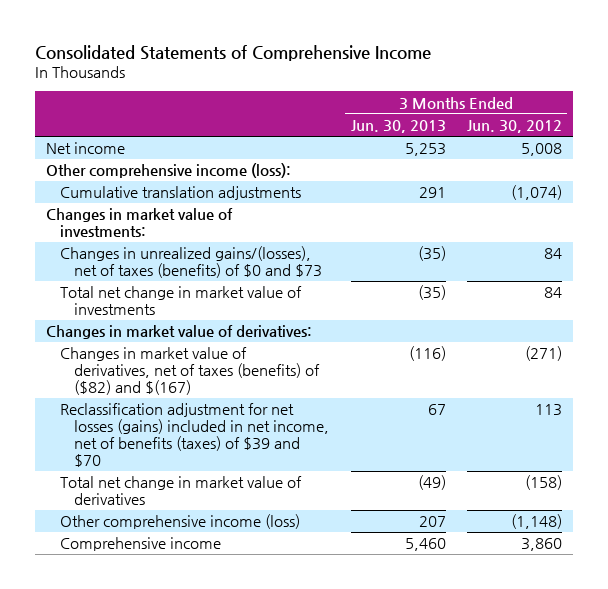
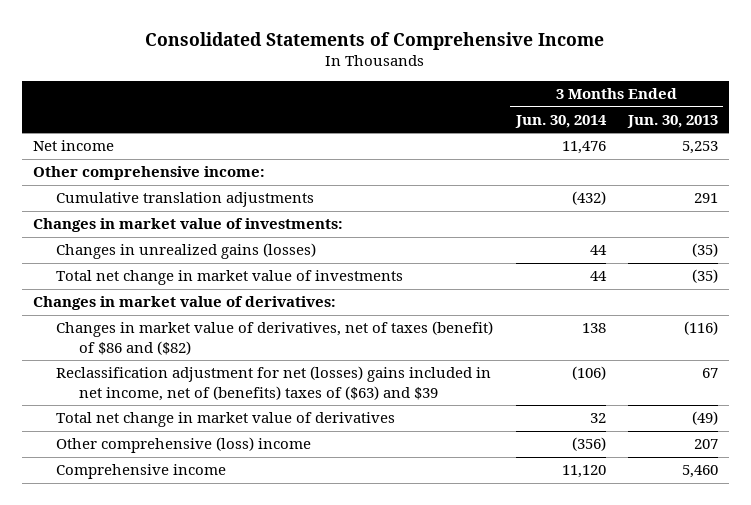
[467,119,563,133] Jun. 30, 2012 -> none
none -> [514,115,607,129] Jun. 30, 2014
[46,163,292,179] Other comprehensive income (loss): -> [33,166,266,181] Other comprehensive income:
[60,246,323,279] Changes in unrealized gains/(losses), net of taxes (benefits) of $0 and $73 -> [56,243,317,260] Changes in unrealized gains (losses)
[60,347,321,396] Changes in market value of derivatives, net of taxes (benefits) of ($82) and $(167) -> [56,321,494,355] Changes in market value of derivatives, net of taxes (benefit) of $86 and ($82)
[60,403,330,468] Reclassification adjustment for net losses (gains) included in net income, net of benefits (taxes) of $39 and $70 -> [56,366,492,401] Reclassification adjustment for net (losses) gains included in net income, net of (benefits) taxes of ($63) and $39
[60,514,301,530] Other comprehensive income (loss) -> [56,437,312,454] Other comprehensive (loss) income

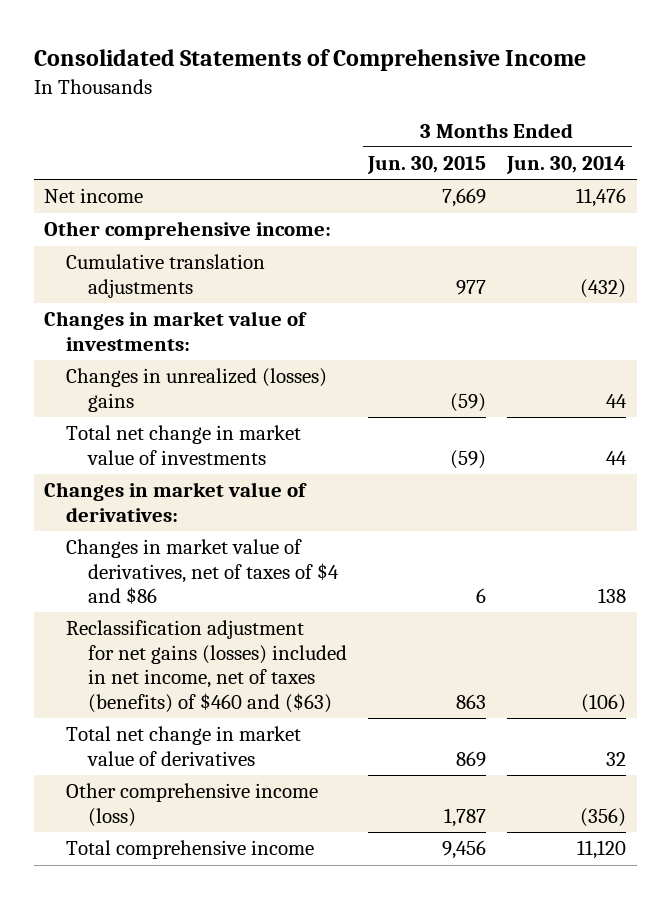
[626,115,718,129] Jun. 30, 2013 -> none
none -> [366,156,486,175] Jun. 30, 2015
[56,243,317,260] Changes in unrealized gains (losses) -> [65,368,327,412] Changes in unrealized (losses) gains
[56,321,494,355] Changes in market value of derivatives, net of taxes (benefit) of $86 and ($82) -> [65,539,339,605] Changes in market value of derivatives, net of taxes of $4 and $86
[56,366,492,401] Reclassification adjustment for net (losses) gains included in net income, net of (benefits) taxes of ($63) and $39 -> [65,620,347,713] Reclassification adjustment for net gains (losses) included in net income, net of taxes (benefits) of $460 and ($63)
[56,437,312,454] Other comprehensive (loss) income -> [65,783,318,827] Other comprehensive income (loss)
[56,464,227,480] Comprehensive income -> [65,840,314,860] Total comprehensive income

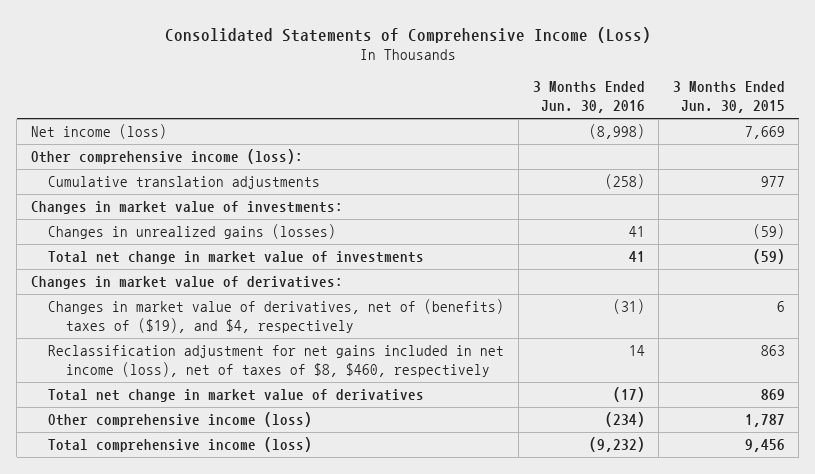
[33,48,586,71] Consolidated Statements of Comprehensive Income -> [164,26,651,43] Consolidated Statements of Comprehensive Income (Loss)
[506,156,627,175] Jun. 30, 2014 -> none
none -> [532,81,645,114] 3 Months Ended Jun. 30, 2016
[44,188,144,204] Net income -> [30,124,167,140] Net income (loss)
[44,221,332,241] Other comprehensive income: -> [30,149,303,165] Other comprehensive income (loss):
[65,368,327,412] Changes in unrealized (losses) gains -> [48,224,337,240] Changes in unrealized gains (losses)
[65,539,339,605] Changes in market value of derivatives, net of taxes of $4 and $86 -> [48,299,505,334] Changes in market value of derivatives, net of (benefits) taxes of ($19), and $4, respectively
[65,620,347,713] Reclassification adjustment for net gains (losses) included in net income, net of taxes (benefits) of $460 and ($63) -> [48,345,505,378] Reclassification adjustment for net gains included in net income (loss), net of taxes of $8, $460, respectively
[65,840,314,860] Total comprehensive income -> [48,437,313,453] Total comprehensive income (loss)

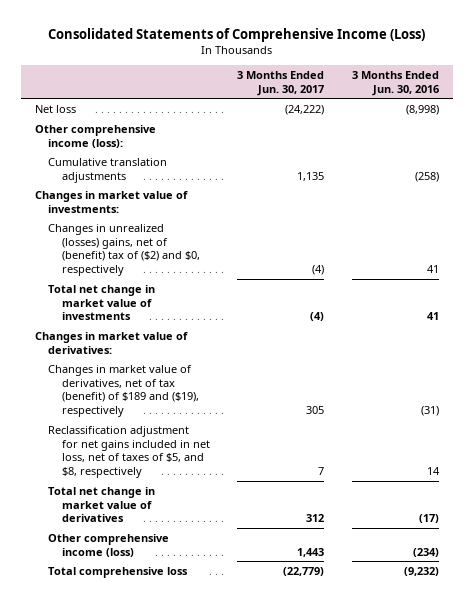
[672,81,785,114] 3 Months Ended Jun. 30, 2015 -> none
none -> [237,70,325,96] 3 Months Ended Jun. 30, 2017
[30,124,167,140] Net income (loss) -> [34,104,76,113] Net loss
[48,224,337,240] Changes in unrealized gains (losses) -> [48,223,200,277] Changes in unrealized (losses) gains, net of (benefit) tax of ($2) and $0, respectively
[48,299,505,334] Changes in market value of derivatives, net of (benefits) taxes of ($19), and $4, respectively -> [48,364,199,418] Changes in market value of derivatives, net of tax (benefit) of $189 and ($19), respectively
[48,345,505,378] Reclassification adjustment for net gains included in net income (loss), net of taxes of $8, $460, respectively -> [48,425,210,479] Reclassification adjustment for net gains included in net loss, net of taxes of $5, and $8, respectively
[48,437,313,453] Total comprehensive income (loss) -> [48,566,189,578] Total comprehensive loss

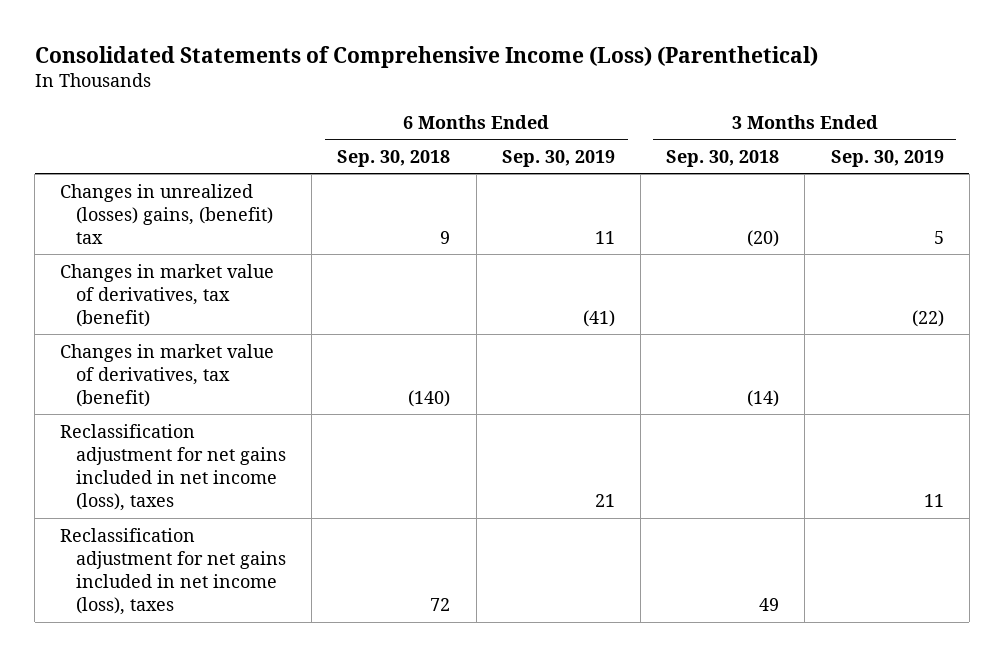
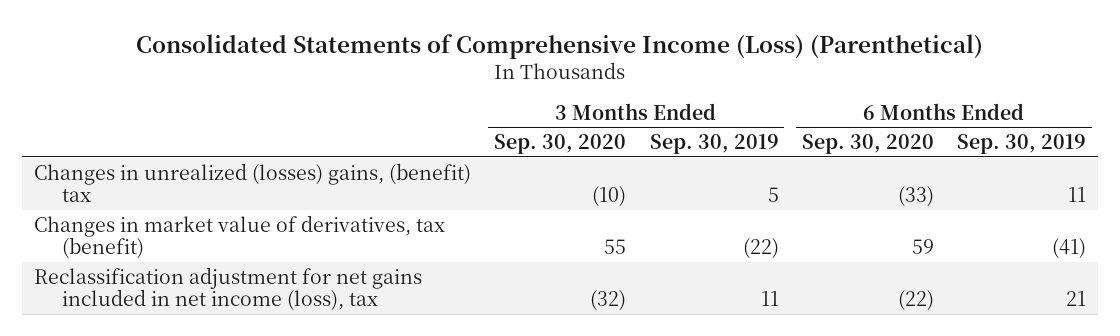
[337,149,451,167] Sep. 30, 2018 -> none
[666,149,780,167] Sep. 30, 2018 -> none
none -> [494,134,627,155] Sep. 30, 2020
none -> [801,134,934,155] Sep. 30, 2020
[60,343,275,407] Changes in market value of derivatives, tax (benefit) -> none
[60,527,287,616] Reclassification adjustment for net gains included in net income (loss), taxes -> none
[60,423,287,512] Reclassification adjustment for net gains included in net income (loss), taxes -> [33,266,422,312] Reclassification adjustment for net gains included in net income (loss), tax

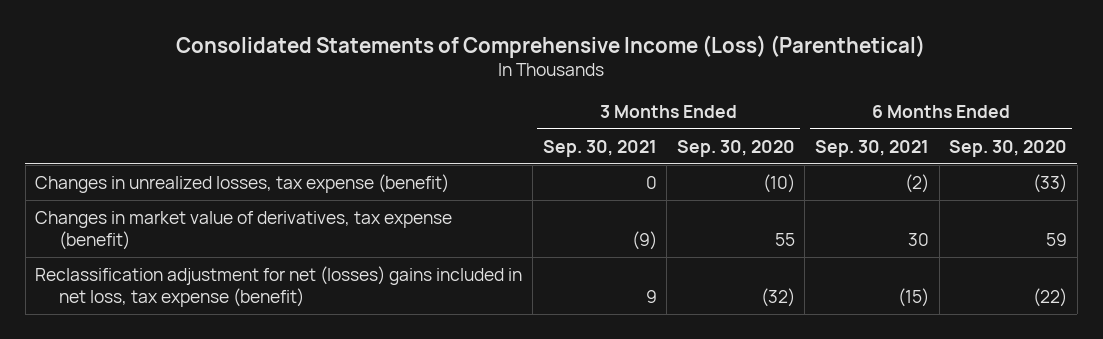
[649,134,779,155] Sep. 30, 2019 -> none
[957,134,1087,155] Sep. 30, 2019 -> none
none -> [542,139,657,157] Sep. 30, 2021
none -> [815,139,930,157] Sep. 30, 2021
[33,162,471,203] Changes in unrealized (losses) gains, (benefit) tax -> [35,173,450,193] Changes in unrealized losses, tax expense (benefit)
[33,214,445,260] Changes in market value of derivatives, tax (benefit) -> [35,210,453,250] Changes in market value of derivatives, tax expense (benefit)
[33,266,422,312] Reclassification adjustment for net gains included in net income (loss), tax -> [35,265,523,307] Reclassification adjustment for net (losses) gains included in net loss, tax expense (benefit)

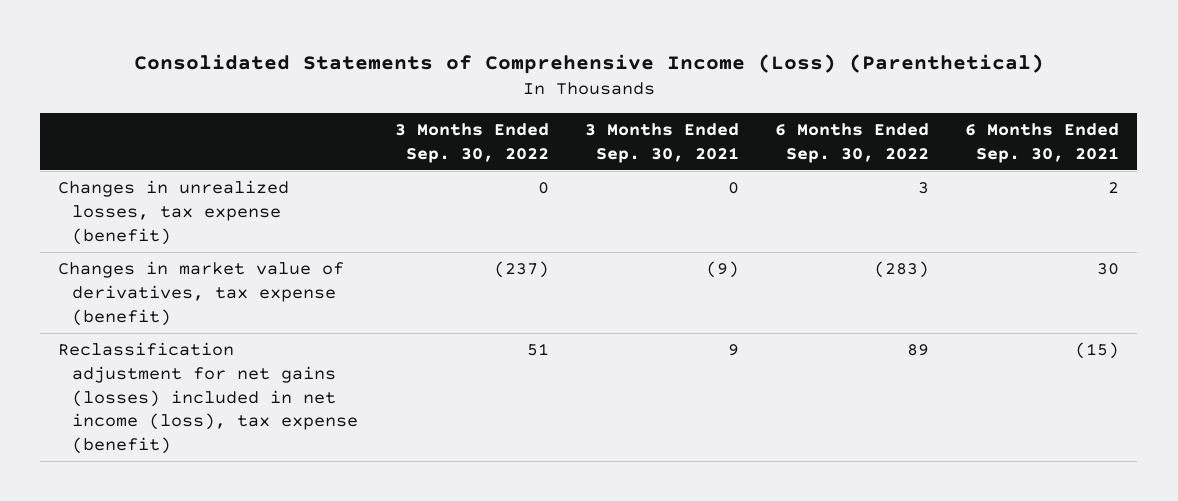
[676,139,795,157] Sep. 30, 2020 -> none
[949,139,1068,157] Sep. 30, 2020 -> none
none -> [394,122,549,163] 3 Months Ended Sep. 30, 2022
none -> [775,122,930,163] 6 Months Ended Sep. 30, 2022
[905,173,930,193] (2) -> [1108,182,1120,194] 2
[35,265,523,307] Reclassification adjustment for net (losses) gains included in net loss, tax expense (benefit) -> [58,342,359,455] Reclassification adjustment for net gains (losses) included in net income (loss), tax expense (benefit)

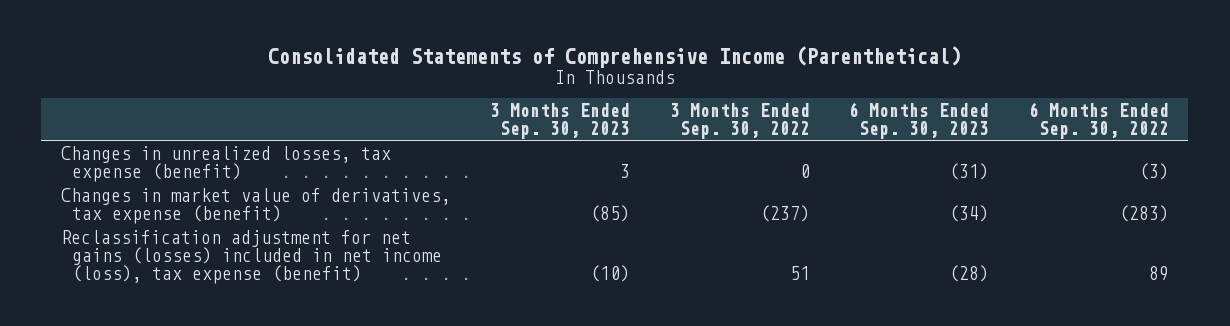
[133,54,1044,75] Consolidated Statements of Comprehensive Income (Loss) (Parenthetical) -> [267,45,961,68] Consolidated Statements of Comprehensive Income (Parenthetical)
[584,122,739,163] 3 Months Ended Sep. 30, 2021 -> none
[965,122,1120,163] 6 Months Ended Sep. 30, 2021 -> none
none -> [490,102,631,140] 3 Months Ended Sep. 30, 2023
none -> [849,101,990,140] 6 Months Ended Sep. 30, 2023
[918,182,930,195] 3 -> [1138,162,1169,180] (3)

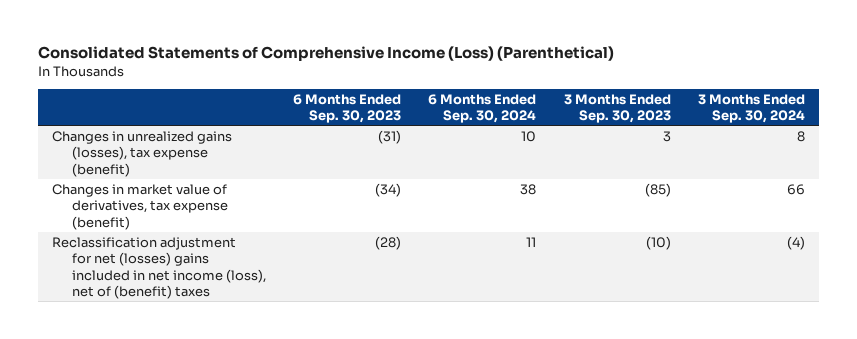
[267,45,961,68] Consolidated Statements of Comprehensive Income (Parenthetical) -> [38,46,615,62] Consolidated Statements of Comprehensive Income (Loss) (Parenthetical)
[669,102,810,140] 3 Months Ended Sep. 30, 2022 -> none
[1028,101,1169,140] 6 Months Ended Sep. 30, 2022 -> none
none -> [428,93,537,124] 6 Months Ended Sep. 30, 2024
none -> [697,93,805,124] 3 Months Ended Sep. 30, 2024
[61,145,392,182] Changes in unrealized losses, tax expense (benefit) -> [51,130,232,177] Changes in unrealized gains (losses), tax expense (benefit)
[61,229,442,284] Reclassification adjustment for net gains (losses) included in net income (loss), tax expense (benefit) -> [51,236,266,300] Reclassification adjustment for net (losses) gains included in net income (loss), net of (benefit) taxes

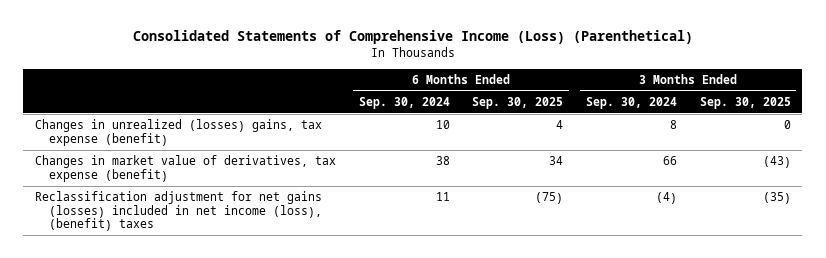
[293,93,402,124] 6 Months Ended Sep. 30, 2023 -> none
[563,93,671,124] 3 Months Ended Sep. 30, 2023 -> none
none -> [472,96,564,109] Sep. 30, 2025
none -> [699,96,791,109] Sep. 30, 2025
[51,130,232,177] Changes in unrealized gains (losses), tax expense (benefit) -> [34,119,322,146] Changes in unrealized (losses) gains, tax expense (benefit)
[51,236,266,300] Reclassification adjustment for net (losses) gains included in net income (loss), net of (benefit) taxes -> [34,191,322,232] Reclassification adjustment for net gains (losses) included in net income (loss), (benefit) taxes

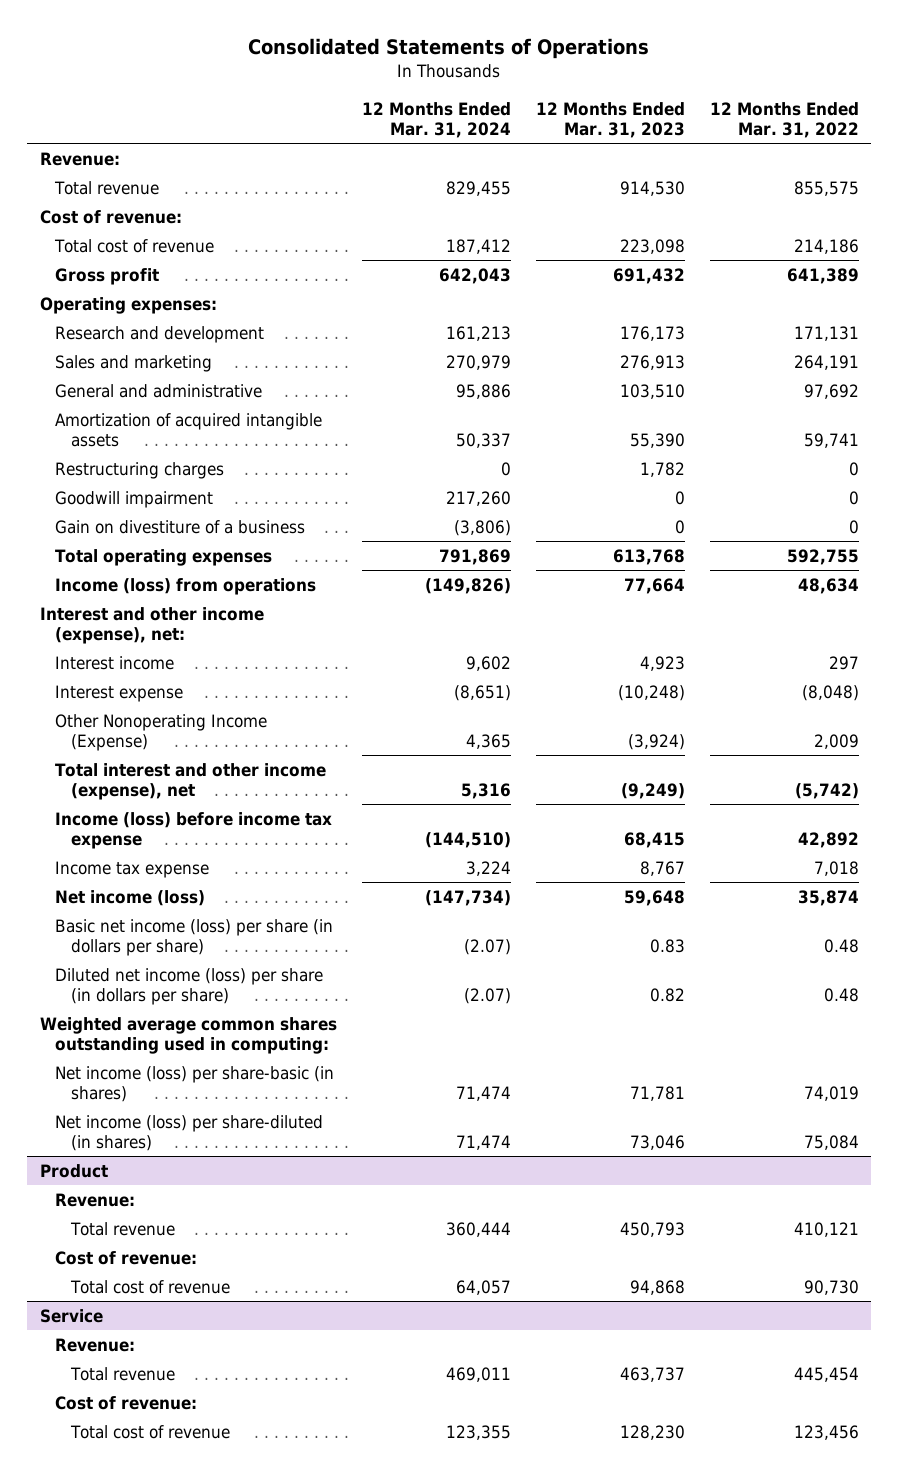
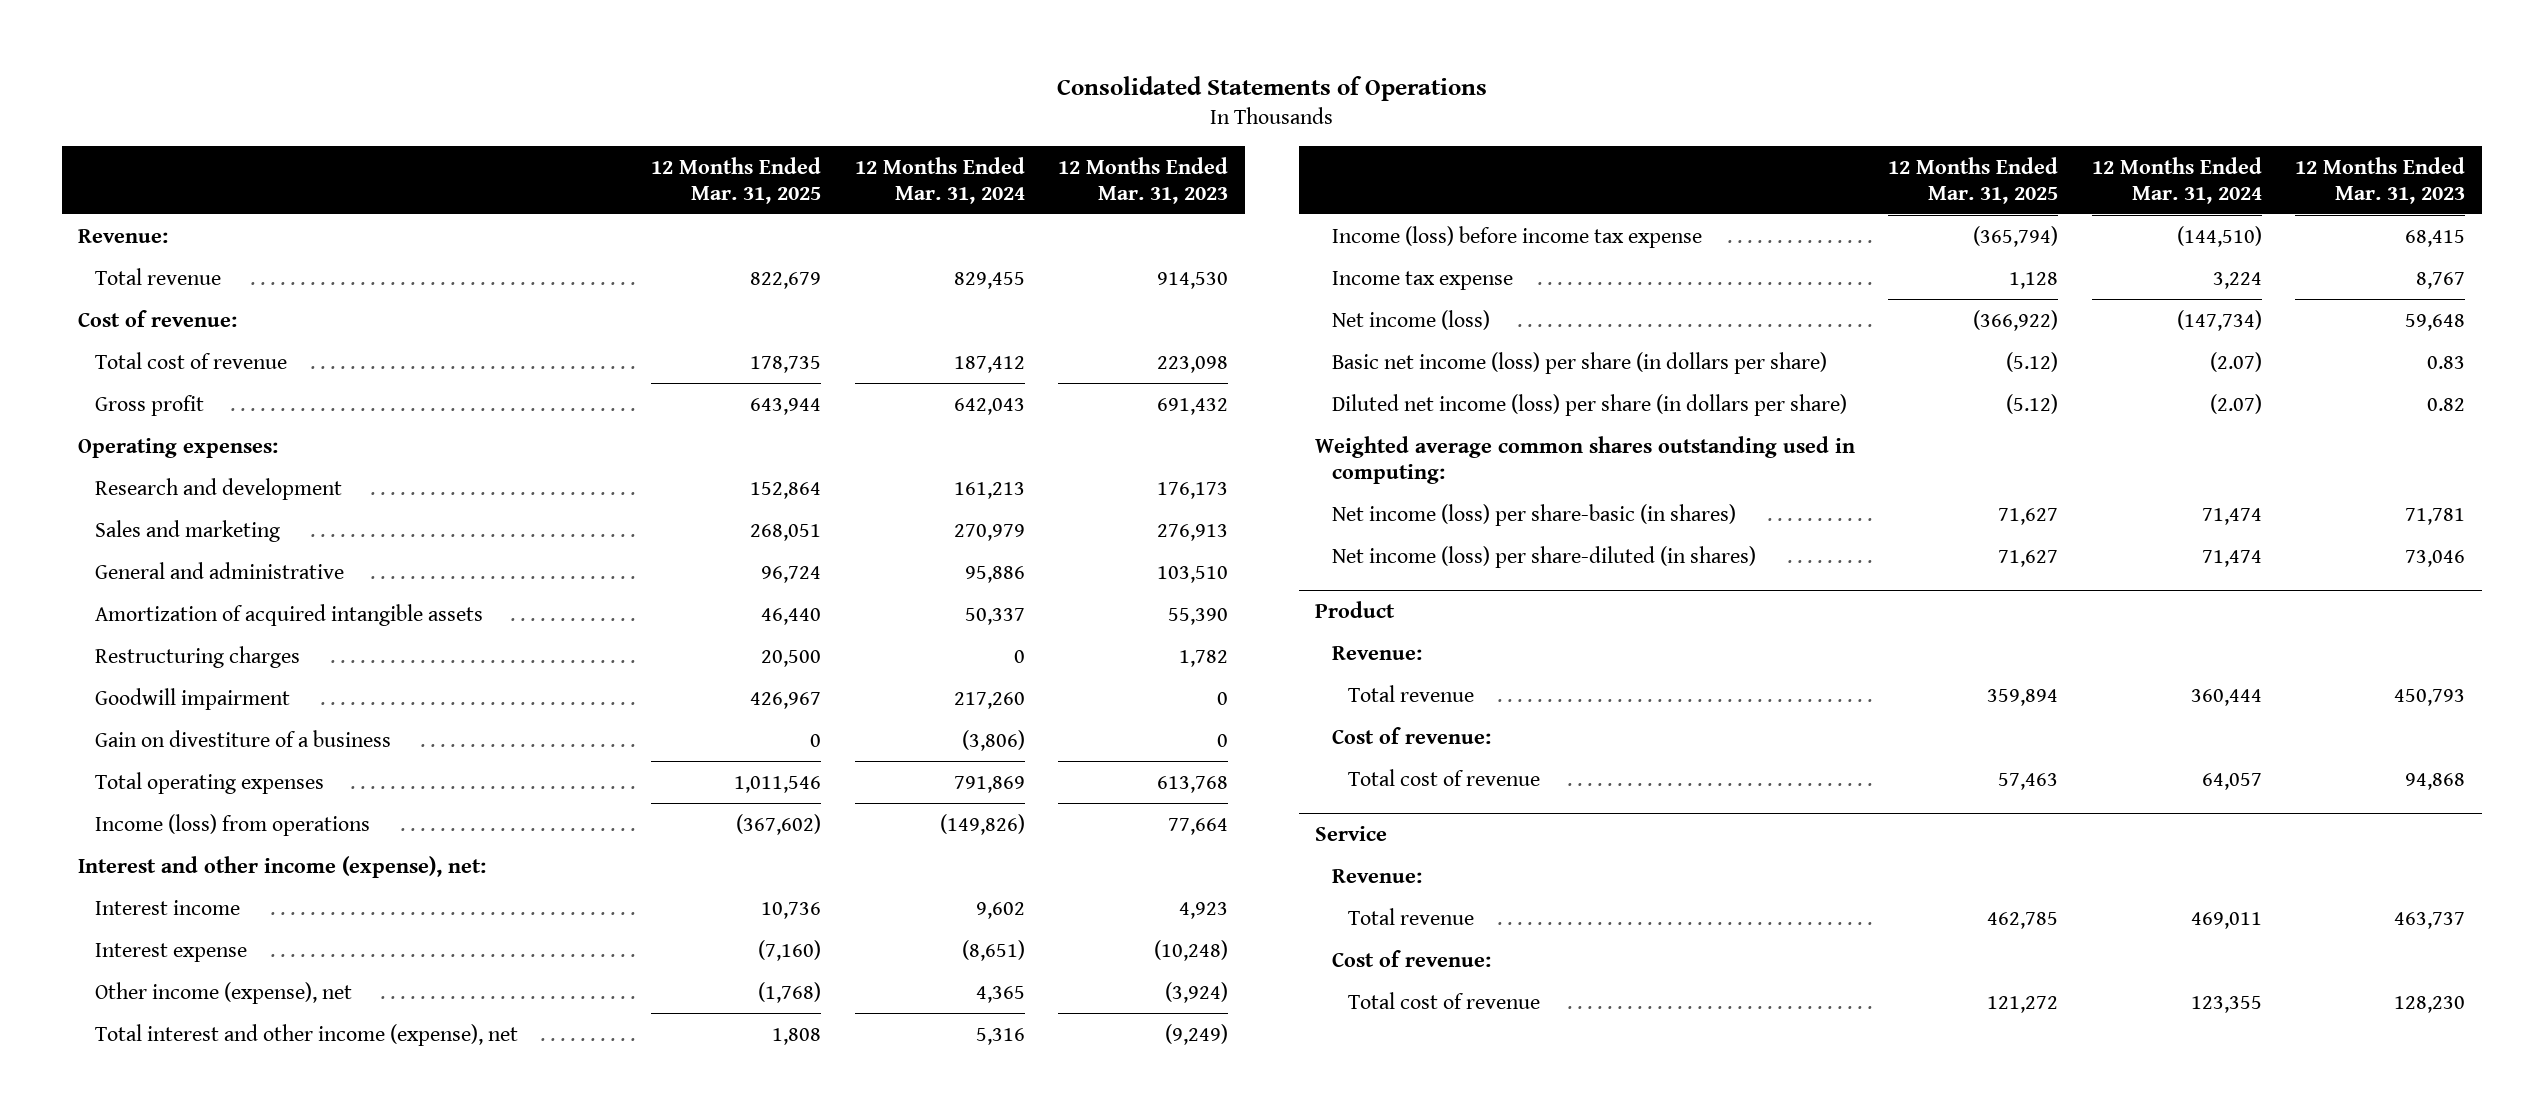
[709,101,859,138] 12 Months Ended Mar. 31, 2022 -> none
none -> [651,156,822,204] 12 Months Ended Mar. 31, 2025
[55,713,268,751] Other Nonoperating Income (Expense) -> [94,981,352,1004] Other income (expense), net

